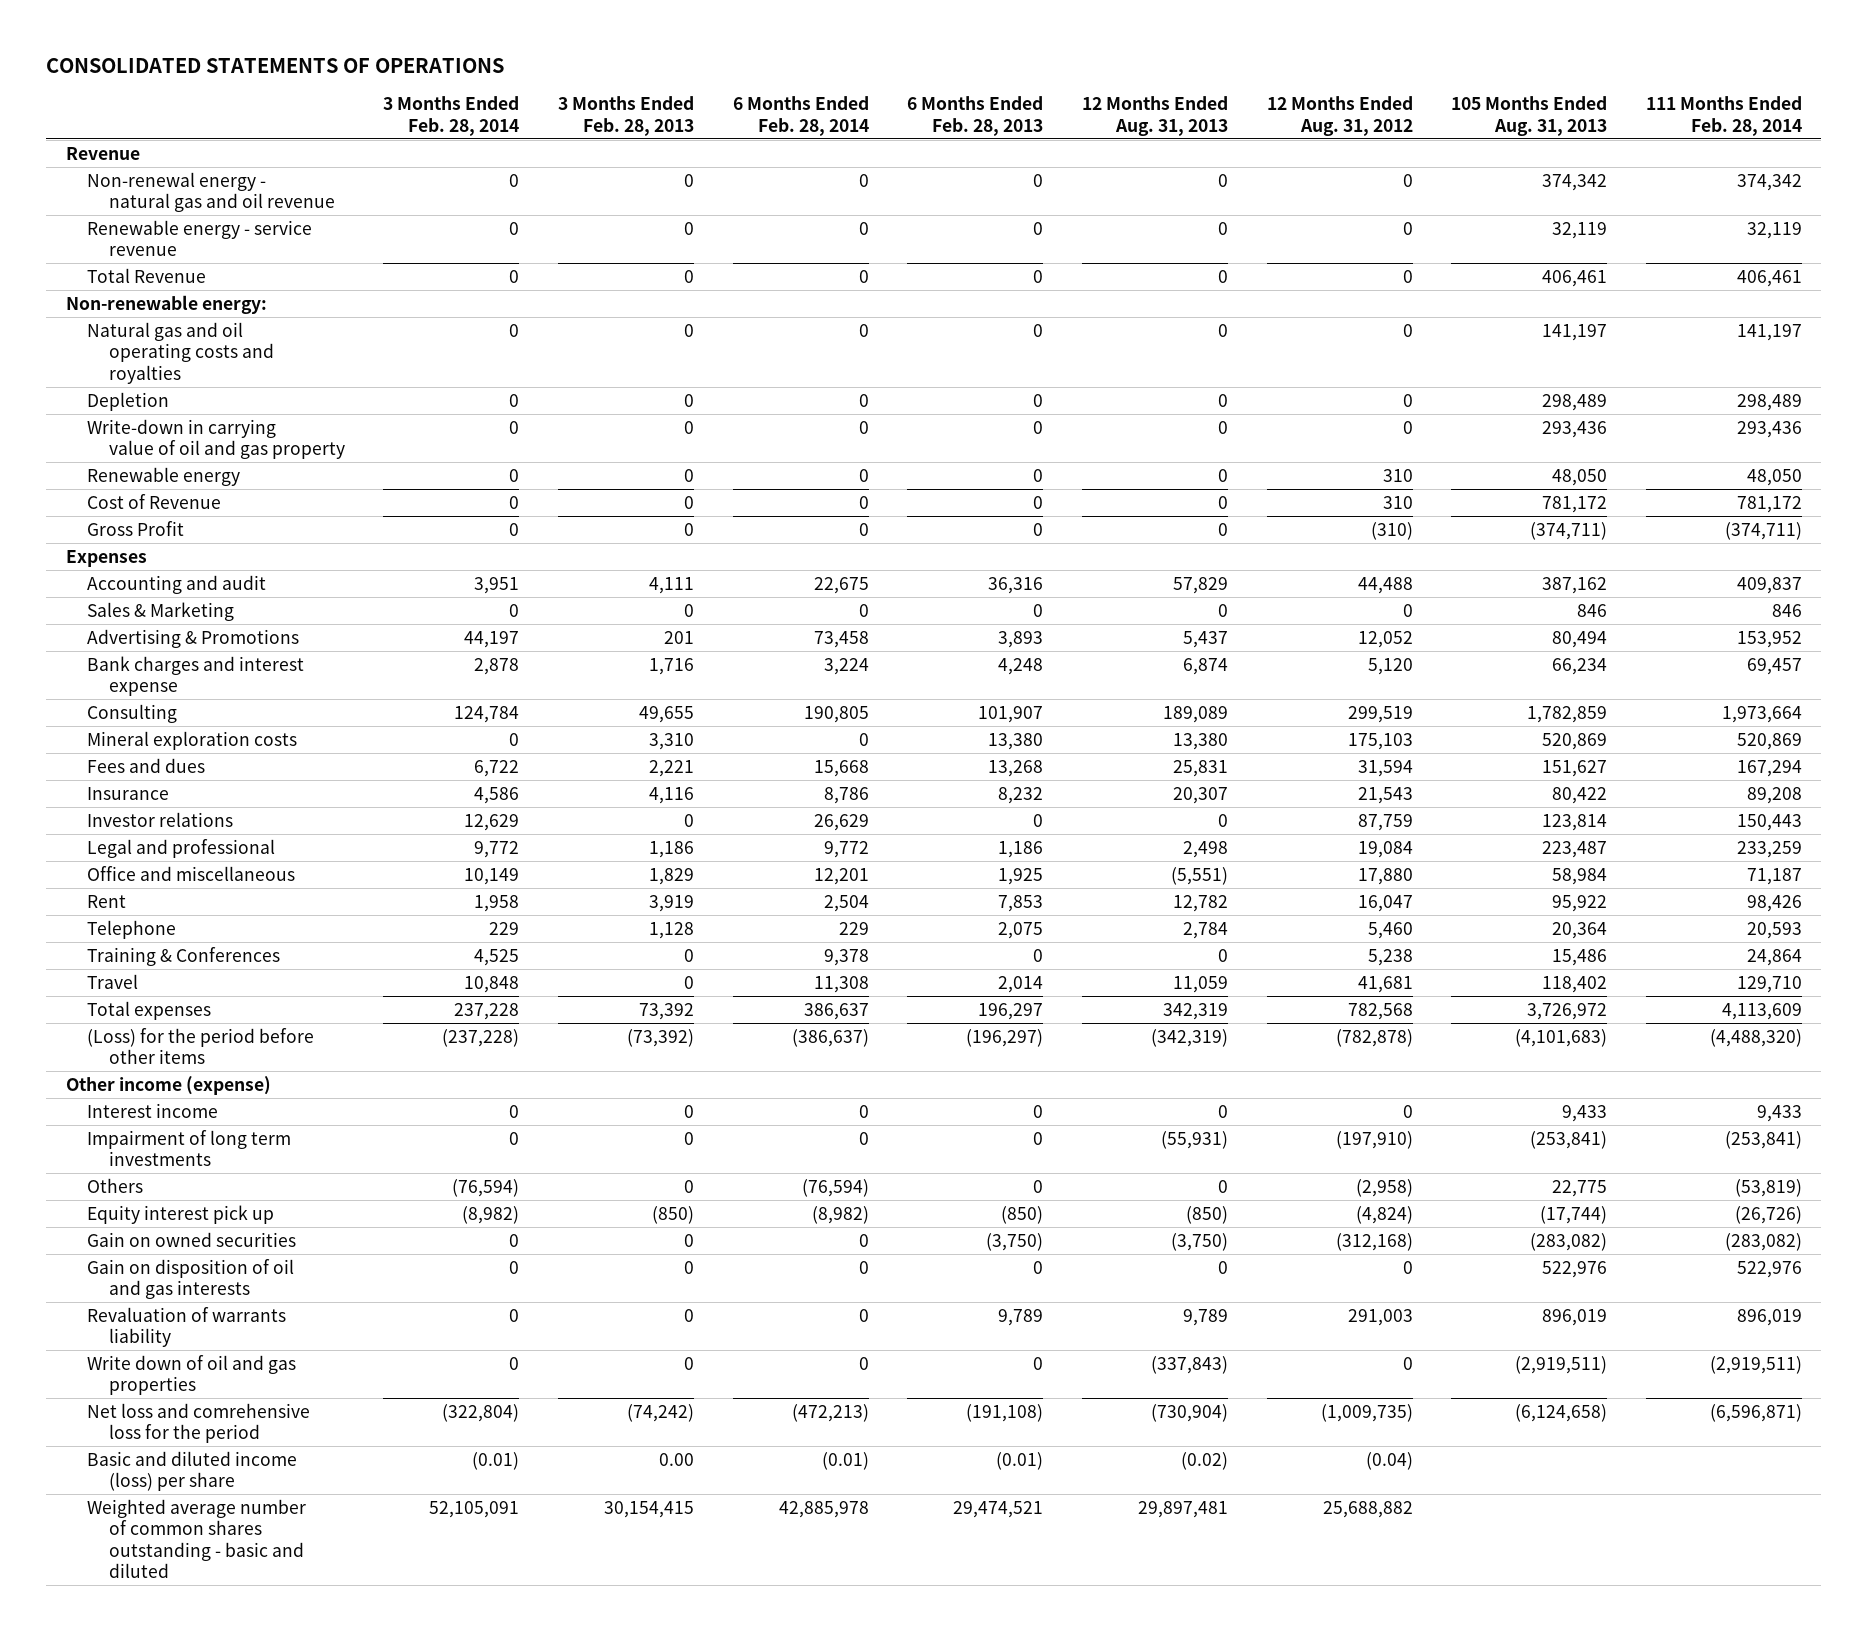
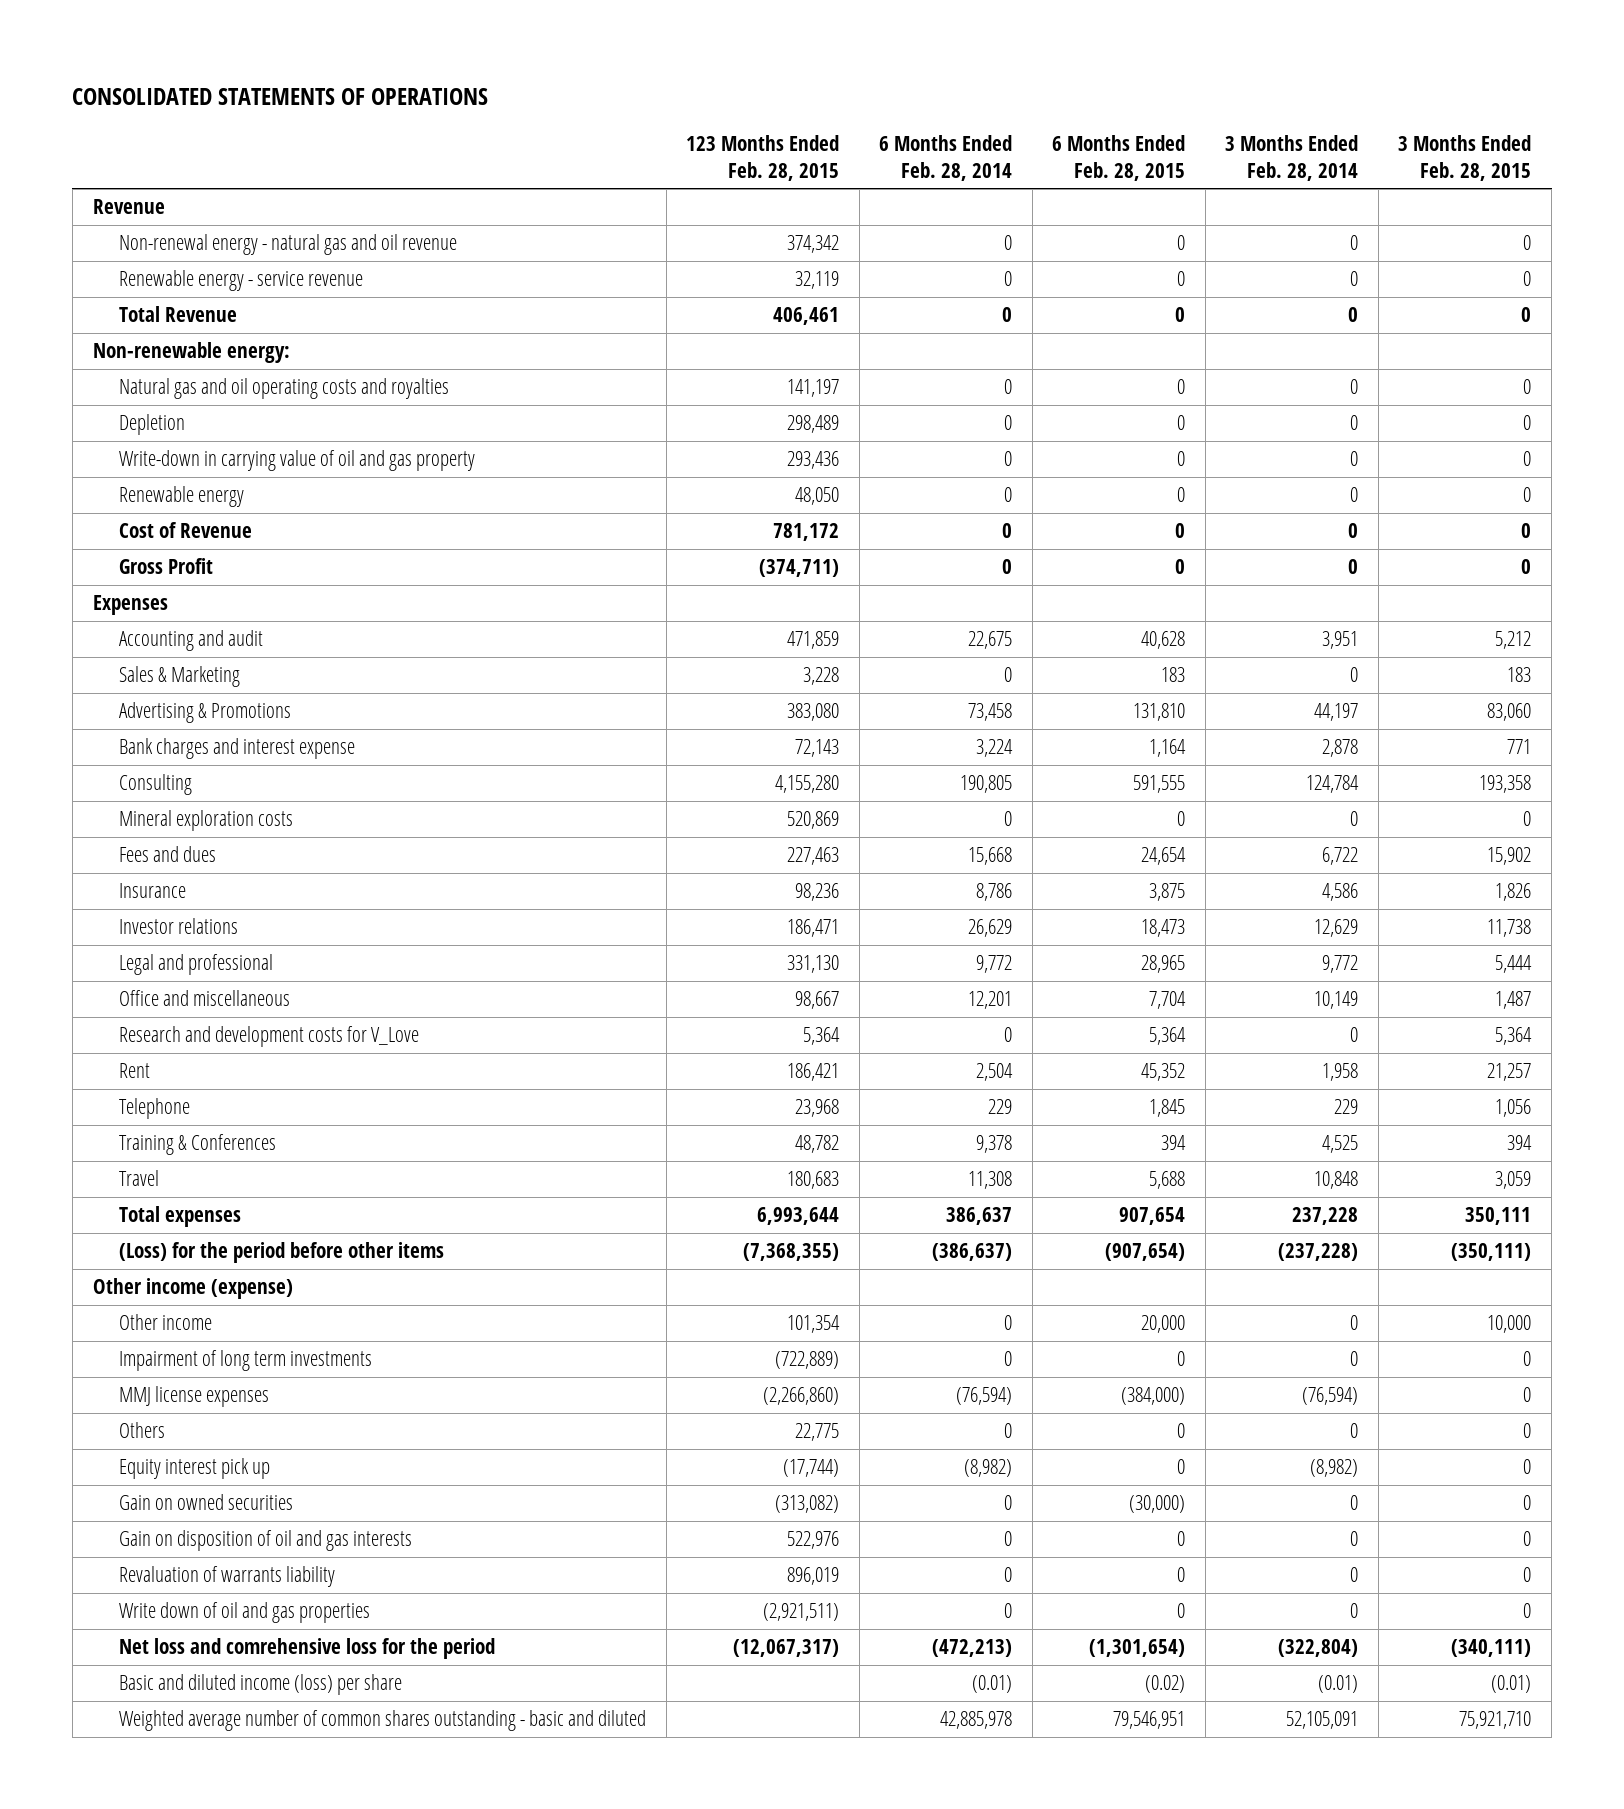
[558,96,695,136] 3 Months Ended Feb. 28, 2013 -> none
[907,96,1044,136] 6 Months Ended Feb. 28, 2013 -> none
[1082,96,1229,136] 12 Months Ended Aug. 31, 2013 -> none
[1266,96,1413,136] 12 Months Ended Aug. 31, 2012 -> none
[1451,96,1608,136] 105 Months Ended Aug. 31, 2013 -> none
[1645,96,1802,136] 111 Months Ended Feb. 28, 2014 -> none
none -> [686,135,840,181] 123 Months Ended Feb. 28, 2015
none -> [1052,135,1186,181] 6 Months Ended Feb. 28, 2015
none -> [1398,135,1532,181] 3 Months Ended Feb. 28, 2015
none -> [119,1026,420,1048] Research and development costs for V_Love
[87,1102,219,1118] Interest income -> none
none -> [119,1314,213,1331] Other income
none -> [119,1386,270,1408] MMJ license expenses
[452,1178,520,1197] (76,594) -> [1350,1423,1359,1439] 0
[801,1178,869,1197] (76,594) -> [1004,1423,1013,1439] 0

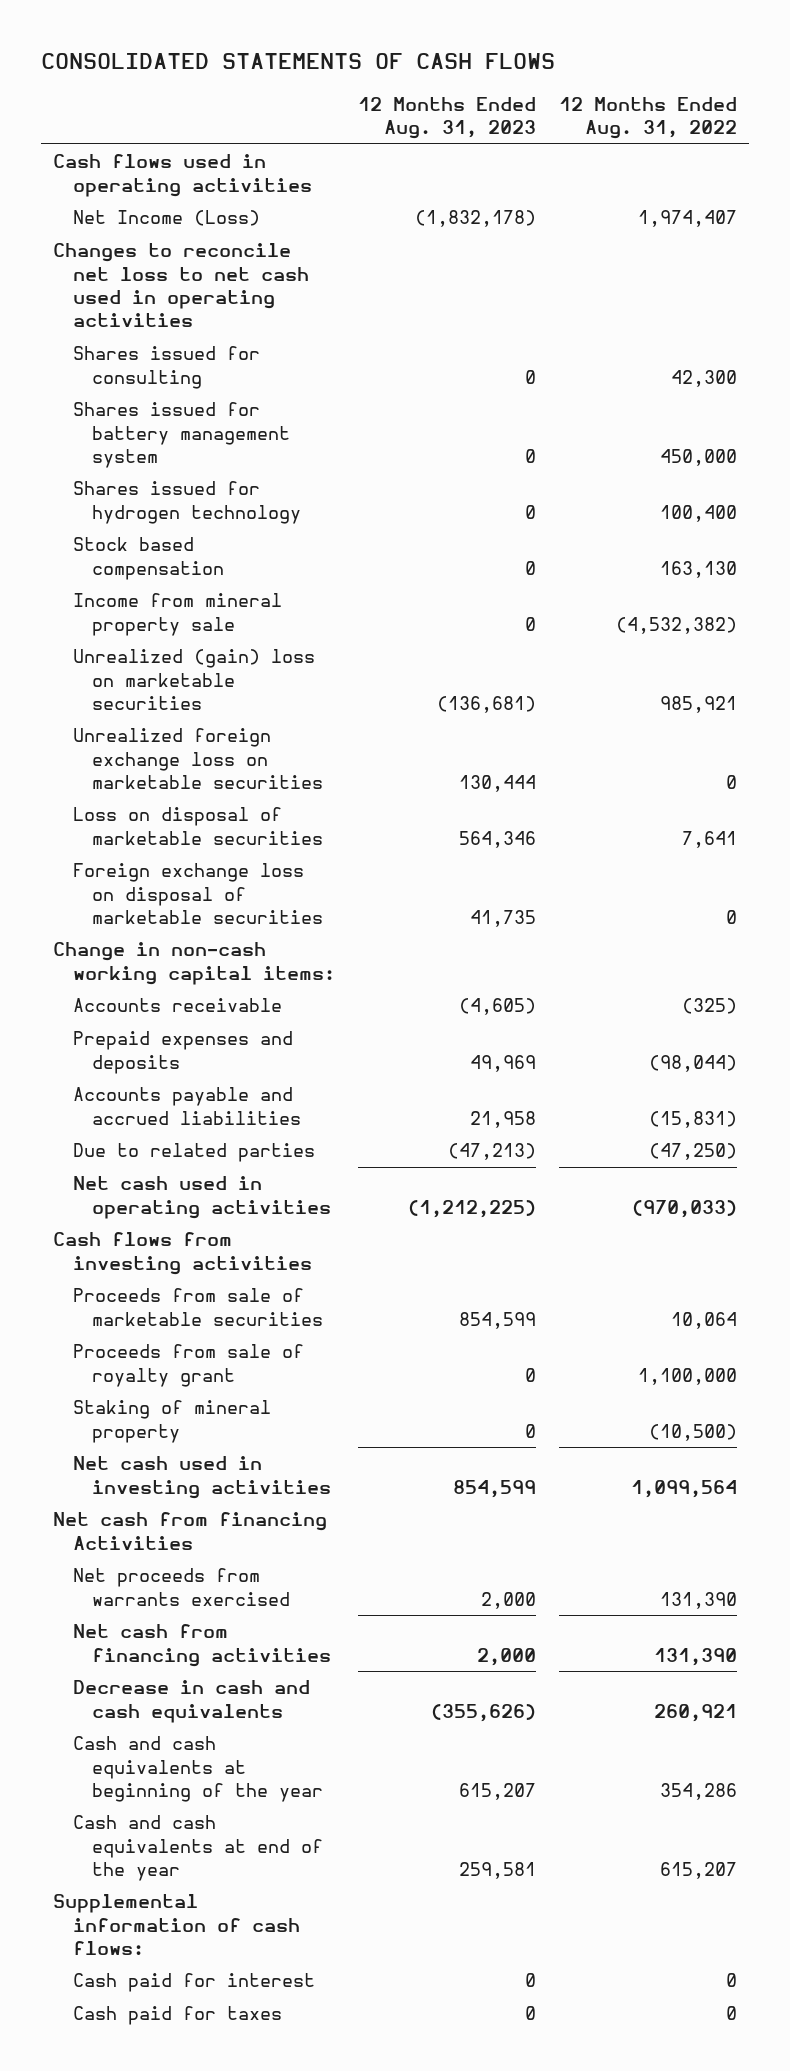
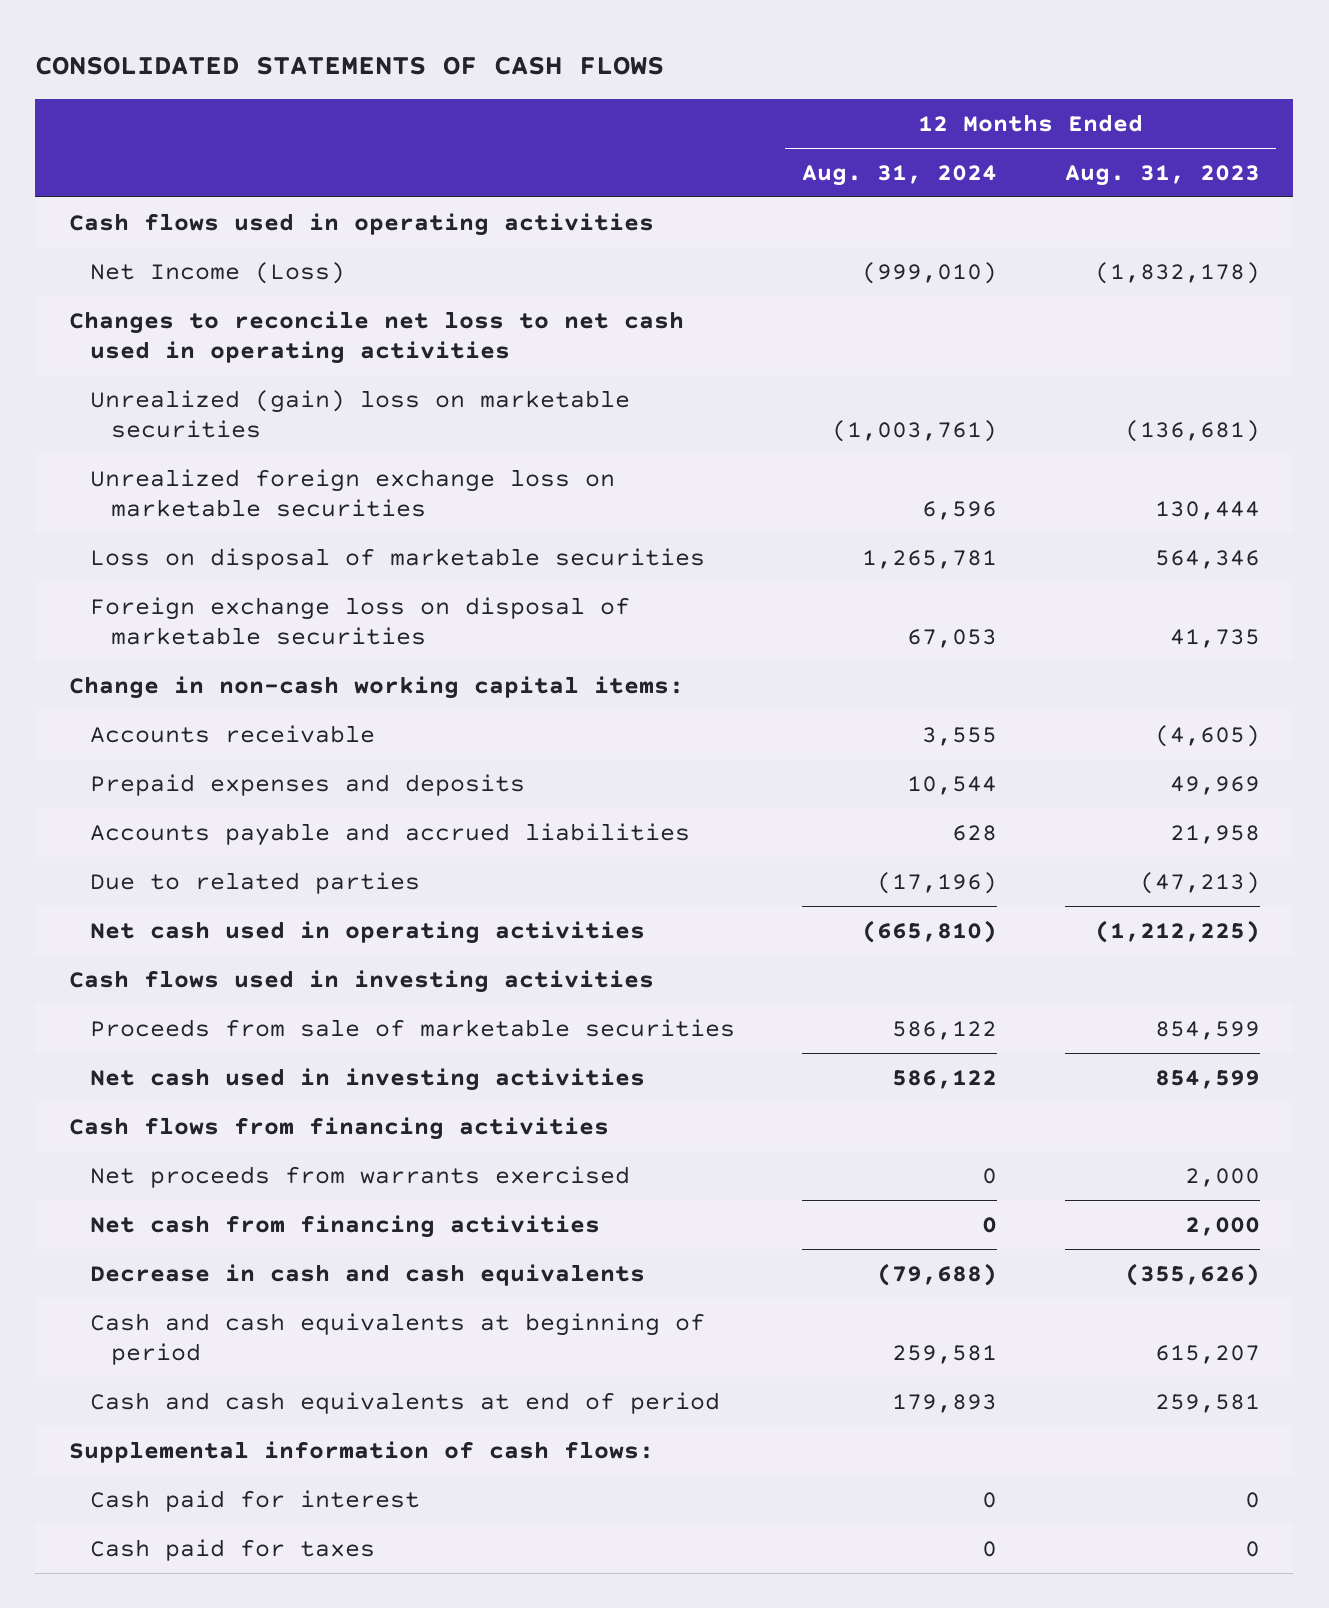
[559,96,738,140] 12 Months Ended Aug. 31, 2022 -> none
none -> [802,164,998,186] Aug. 31, 2024
[72,346,260,389] Shares issued for consulting -> none
[72,402,291,468] Shares issued for battery management system -> none
[72,481,302,524] Shares issued for hydrogen technology -> none
[72,537,225,580] Stock based compensation -> none
[72,593,282,636] Income from mineral property sale -> none
[52,1232,312,1275] Cash flows from investing activities -> [69,969,655,993] Cash flows used in investing activities
[72,1344,304,1387] Proceeds from sale of royalty grant -> none
[72,1400,271,1443] Staking of mineral property -> none
[52,1512,327,1550] Net cash from financing Activities -> [69,1116,610,1140] Cash flows from financing activities
[72,1736,324,1802] Cash and cash equivalents at beginning of the year -> [90,1312,706,1366] Cash and cash equivalents at beginning of period
[72,1815,324,1881] Cash and cash equivalents at end of the year -> [90,1391,721,1414] Cash and cash equivalents at end of period

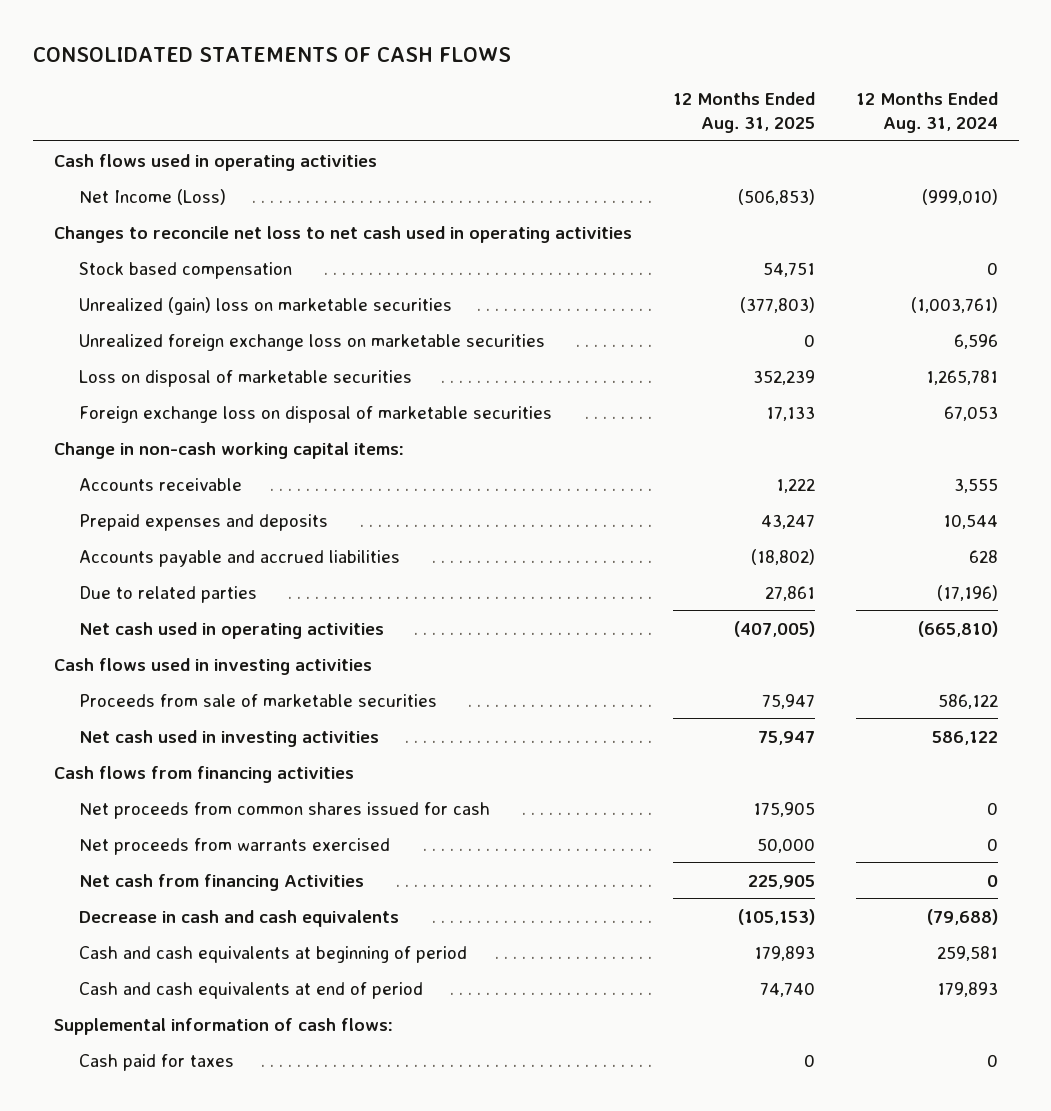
[1064,164,1260,186] Aug. 31, 2023 -> none
none -> [672,92,815,133] 12 Months Ended Aug. 31, 2025
none -> [78,261,292,279] Stock based compensation
none -> [78,801,490,819] Net proceeds from common shares issued for cash
[90,1214,601,1238] Net cash from financing activities -> [78,873,364,891] Net cash from financing Activities
[90,1489,421,1512] Cash paid for interest -> none

